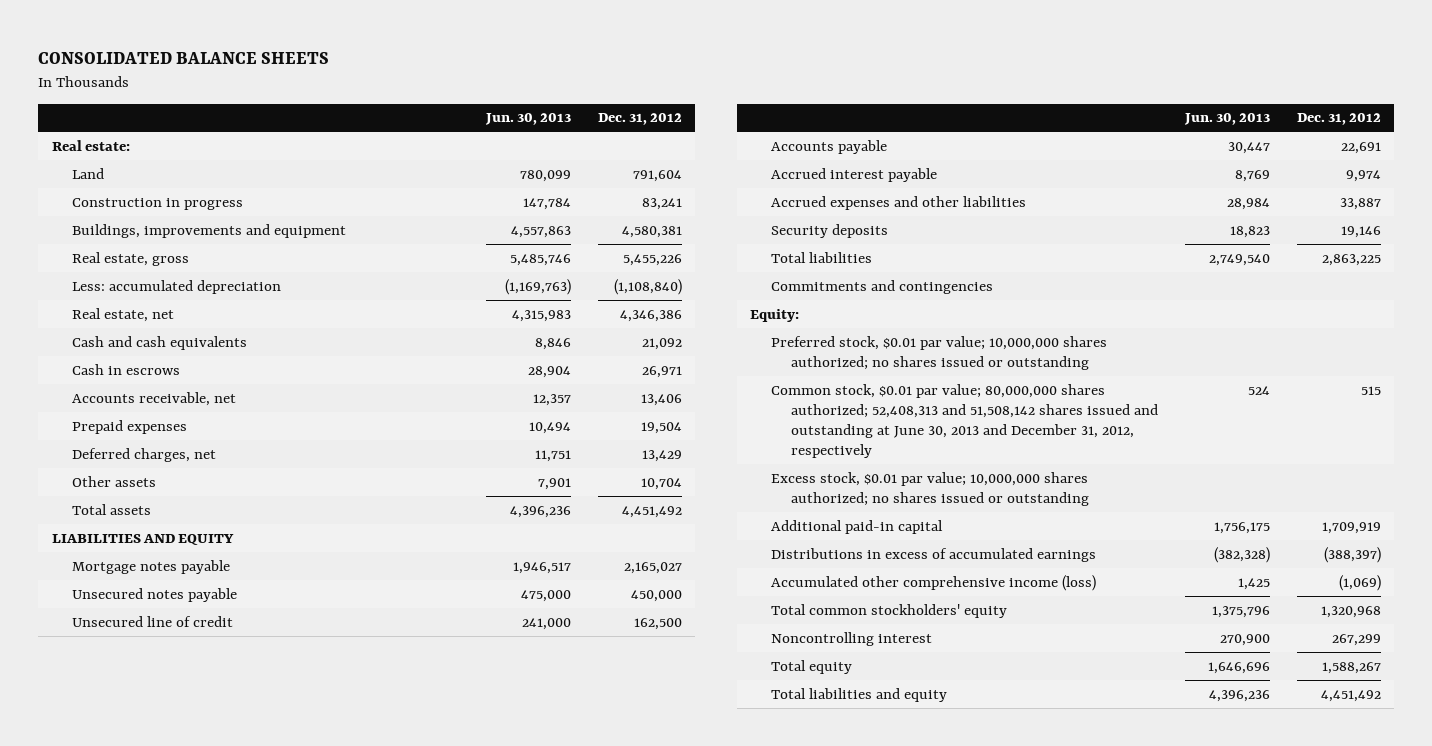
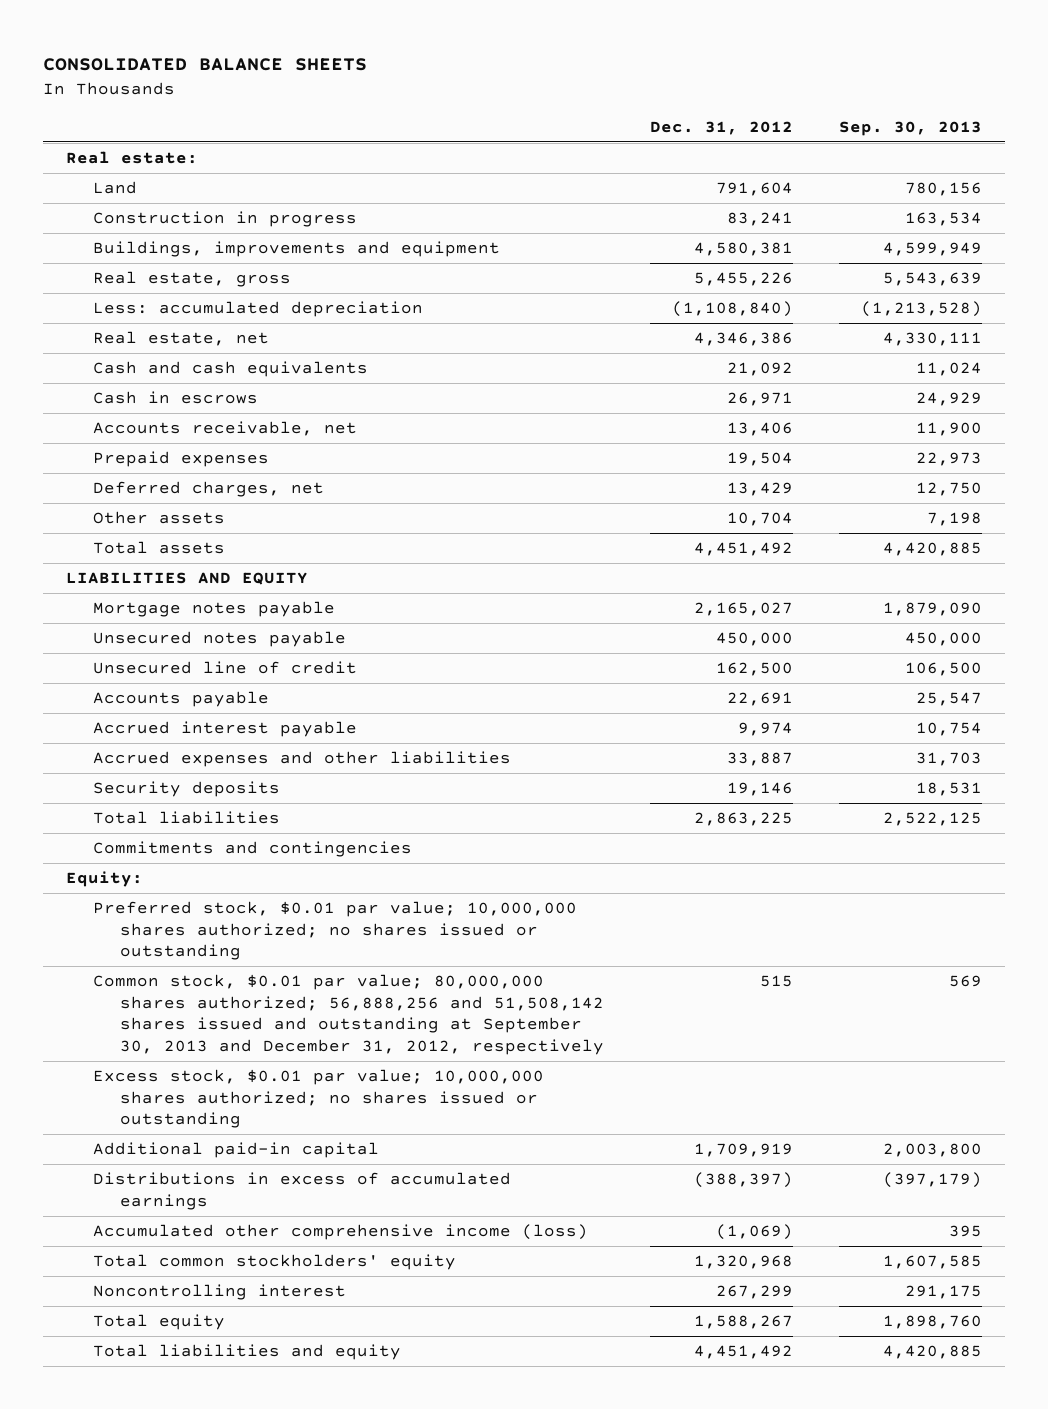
[484,113,571,126] Jun. 30, 2013 -> none
none -> [839,120,983,136] Sep. 30, 2013
[770,383,1158,459] Common stock, $0.01 par value; 80,000,000 shares authorized; 52,408,313 and 51,508,142 shares issued and outstanding at June 30, 2013 and December 31, 2012, respectively -> [93,974,605,1055] Common stock, $0.01 par value; 80,000,000 shares authorized; 56,888,256 and 51,508,142 shares issued and outstanding at September 30, 2013 and December 31, 2012, respectively

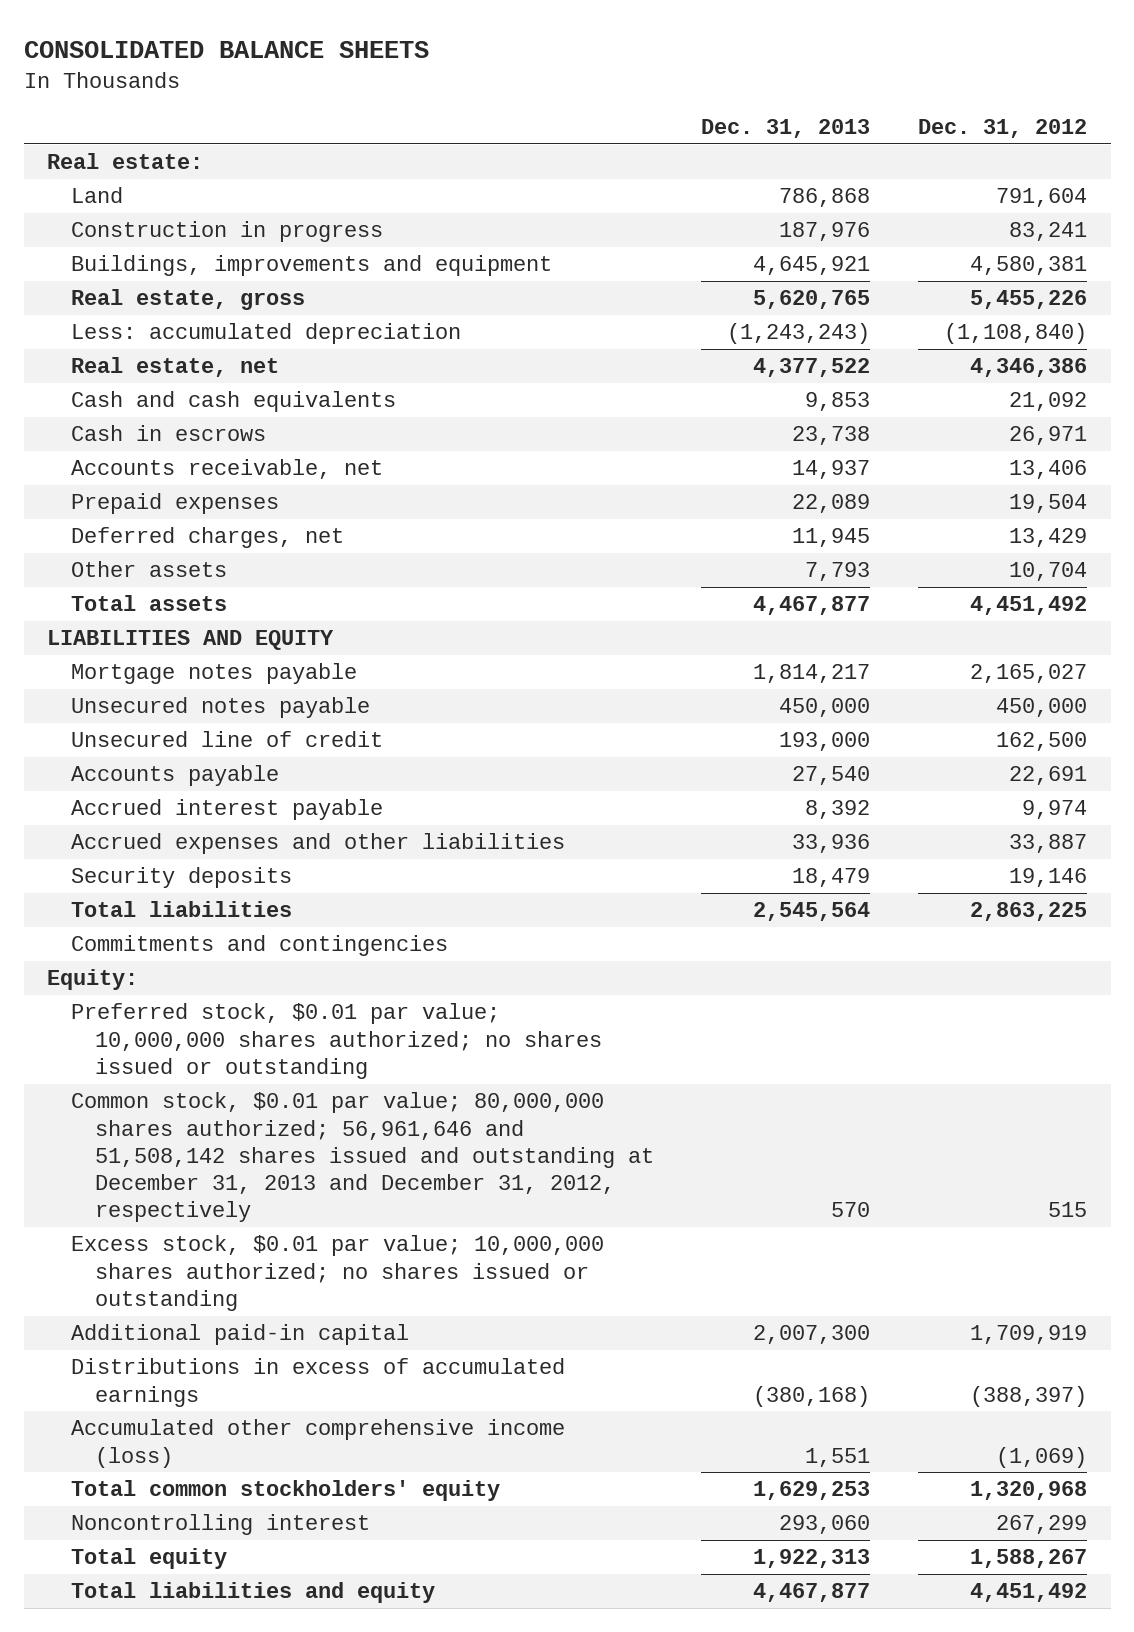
[839,120,983,136] Sep. 30, 2013 -> none
none -> [701,118,871,138] Dec. 31, 2013
[93,974,605,1055] Common stock, $0.01 par value; 80,000,000 shares authorized; 56,888,256 and 51,508,142 shares issued and outstanding at September 30, 2013 and December 31, 2012, respectively -> [71,1092,655,1223] Common stock, $0.01 par value; 80,000,000 shares authorized; 56,961,646 and 51,508,142 shares issued and outstanding at December 31, 2013 and December 31, 2012, respectively

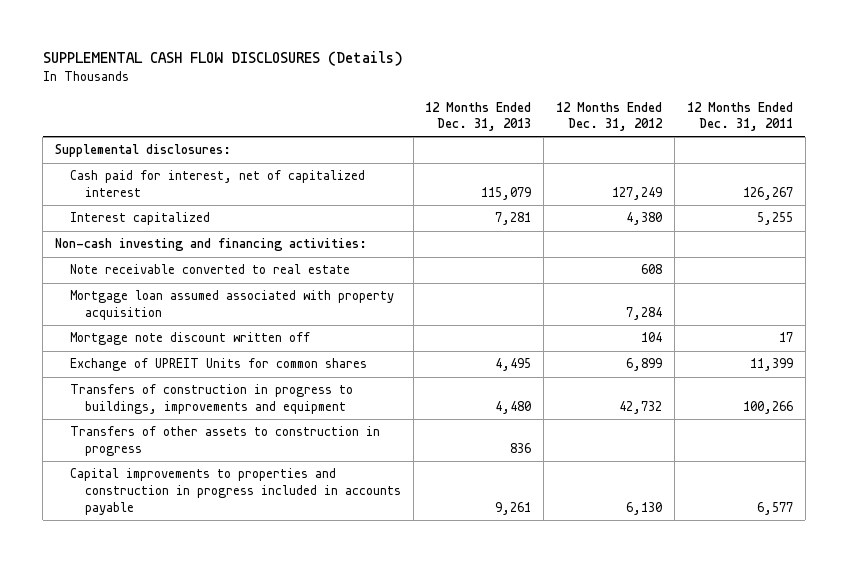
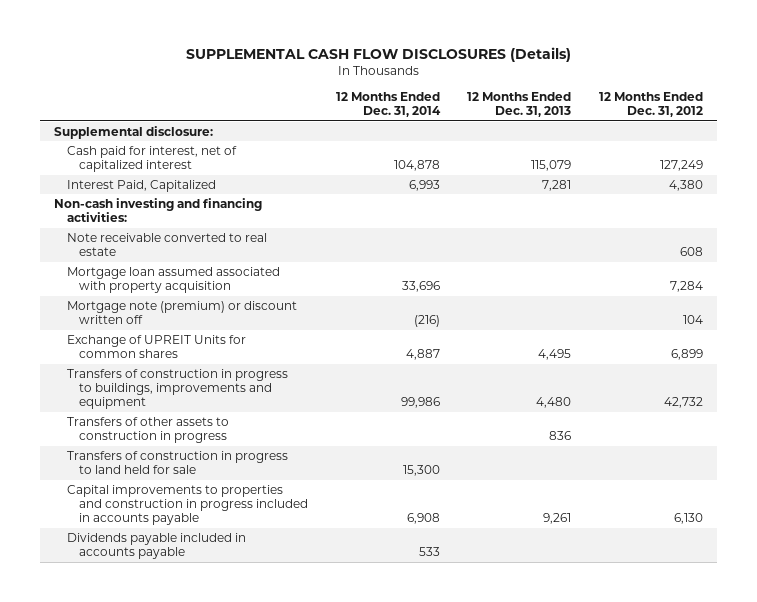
[686,101,793,132] 12 Months Ended Dec. 31, 2011 -> none
none -> [335,92,441,118] 12 Months Ended Dec. 31, 2014
[55,144,232,158] Supplemental disclosures: -> [54,125,214,139] Supplemental disclosure:
[69,212,210,226] Interest capitalized -> [66,179,216,192] Interest Paid, Capitalized
[69,332,310,346] Mortgage note discount written off -> [66,300,297,324] Mortgage note (premium) or discount written off
none -> [66,450,288,474] Transfers of construction in progress to land held for sale
none -> [66,532,246,559] Dividends payable included in accounts payable

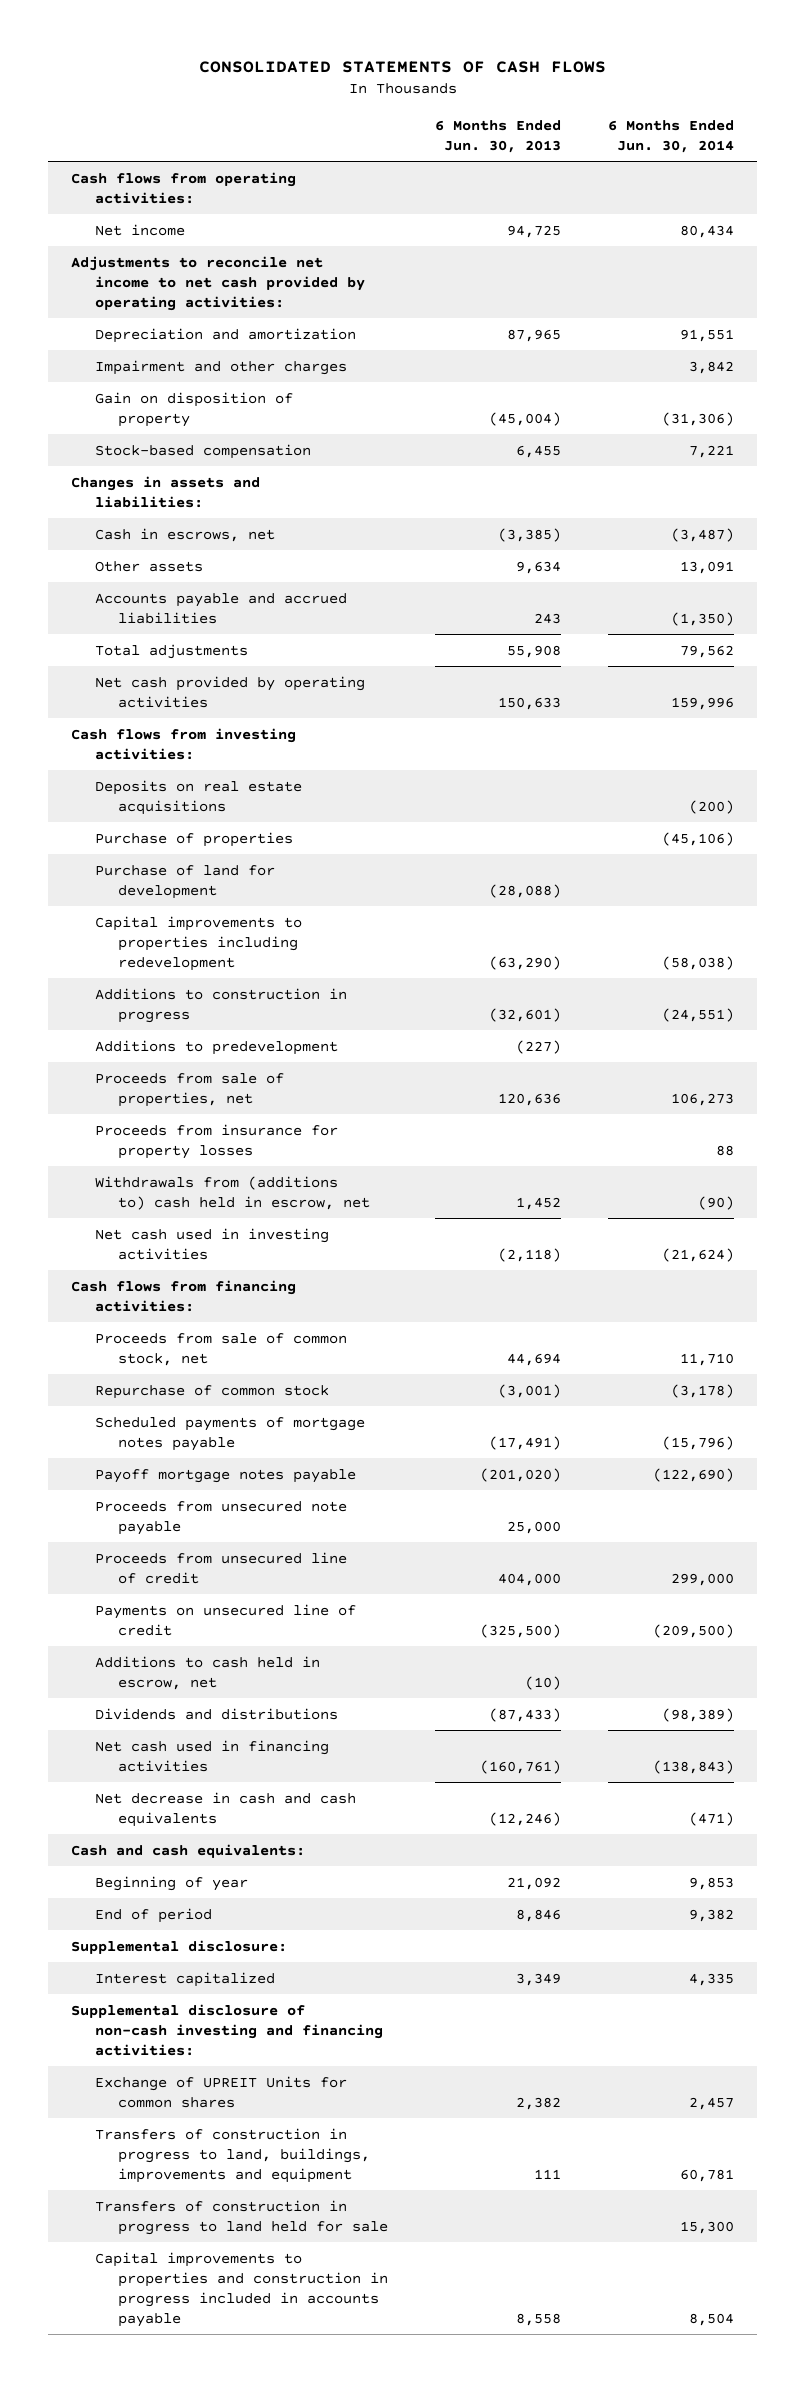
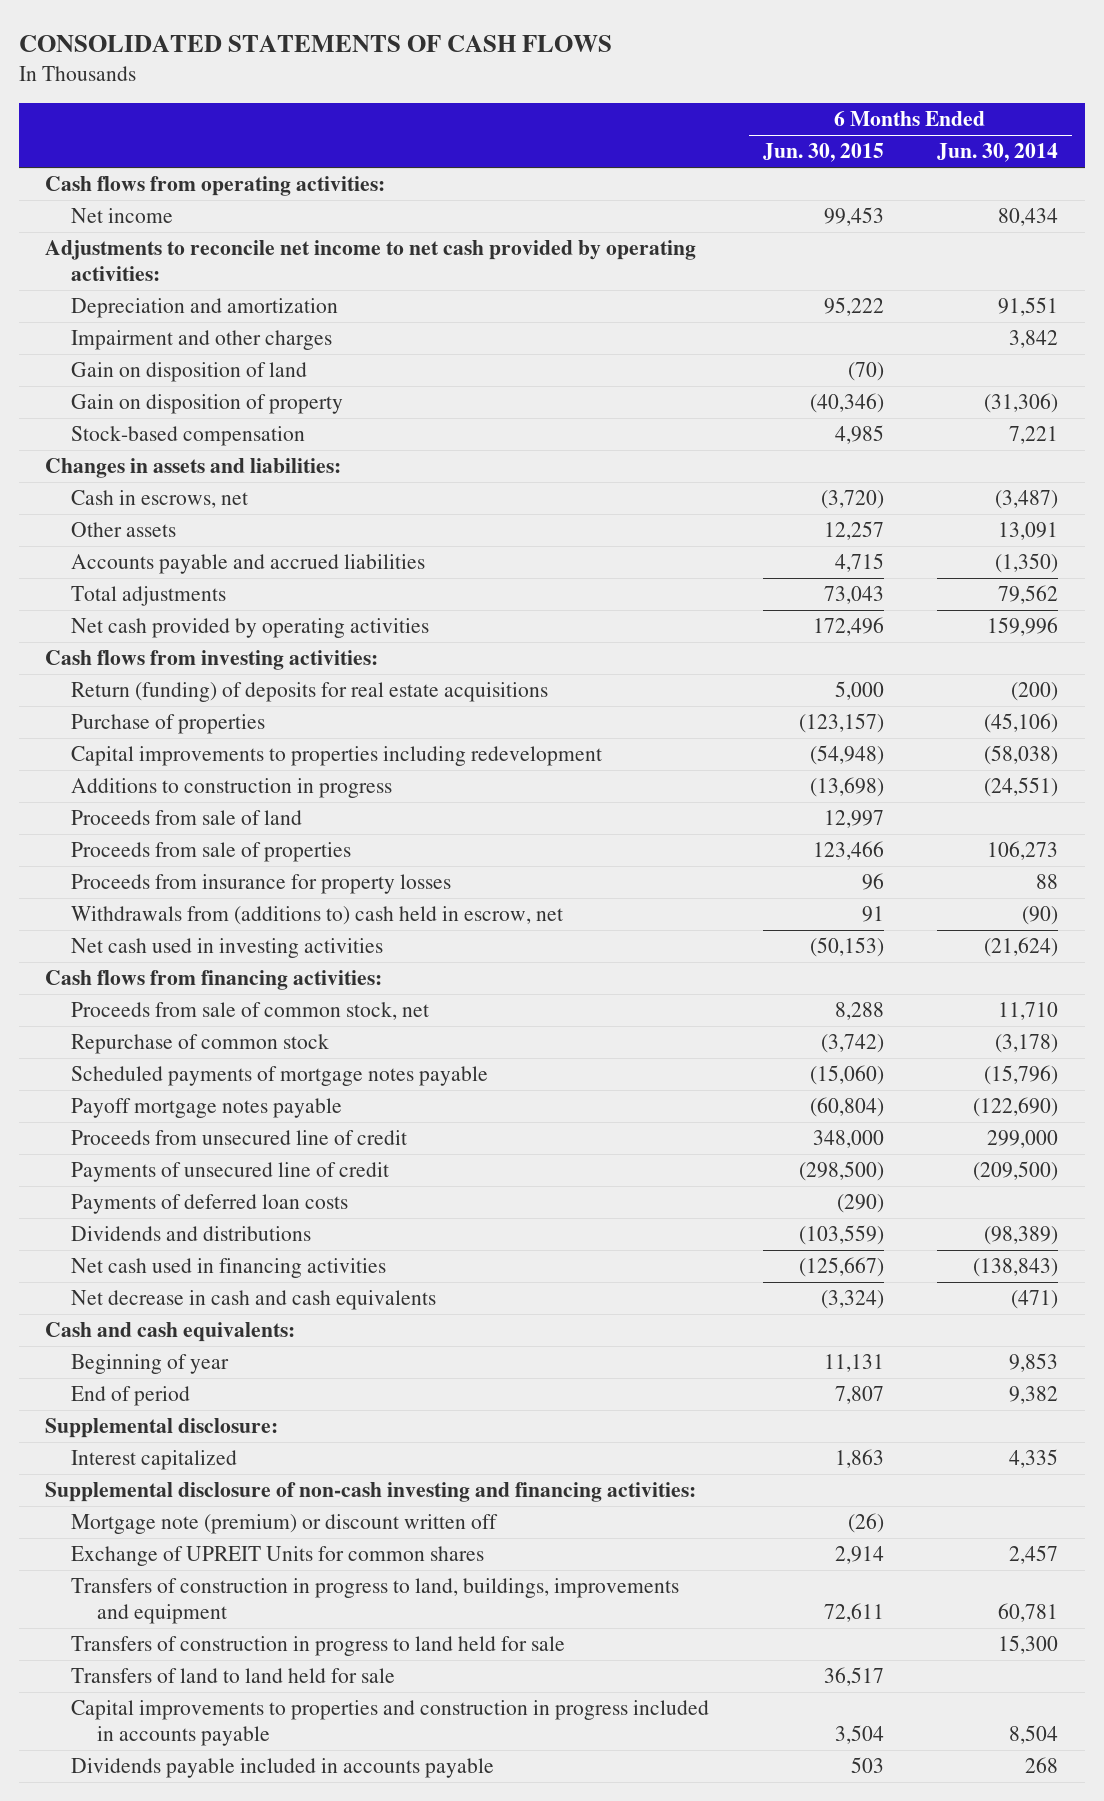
[435,119,562,153] 6 Months Ended Jun. 30, 2013 -> none
none -> [762,143,884,163] Jun. 30, 2015
none -> [71,362,308,383] Gain on disposition of land
[94,779,302,815] Deposits on real estate acquisitions -> [71,682,549,703] Return (funding) of deposits for real estate acquisitions
[94,864,275,899] Purchase of land for development -> none
[94,1039,338,1055] Additions to predevelopment -> none
none -> [71,810,303,826] Proceeds from sale of land
[94,1072,284,1107] Proceeds from sale of properties, net -> [71,842,352,863] Proceeds from sale of properties
[94,1500,347,1535] Proceeds from unsecured note payable -> none
[94,1655,320,1690] Additions to cash held in escrow, net -> none
[94,1603,356,1636] Payments on unsecured line of credit -> [71,1162,390,1183] Payments of unsecured line of credit
none -> [71,1194,349,1215] Payments of deferred loan costs
none -> [71,1514,499,1535] Mortgage note (premium) or discount written off
none -> [71,1668,396,1684] Transfers of land to land held for sale
none -> [71,1758,495,1779] Dividends payable included in accounts payable

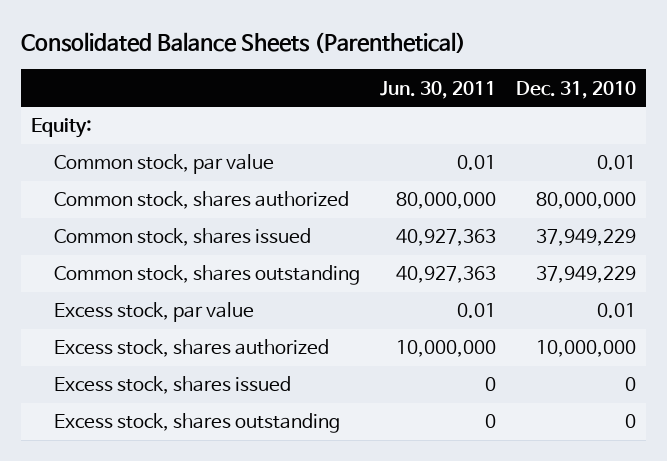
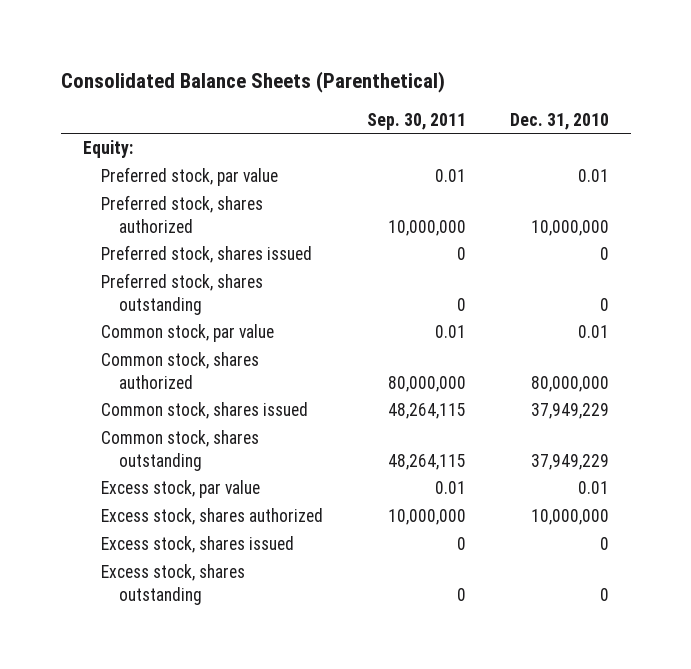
[379,80,496,99] Jun. 30, 2011 -> none
none -> [366,112,466,130] Sep. 30, 2011
none -> [100,167,278,187] Preferred stock, par value
none -> [100,195,263,233] Preferred stock, shares authorized
none -> [100,245,312,264] Preferred stock, shares issued
none -> [100,273,263,315] Preferred stock, shares outstanding

